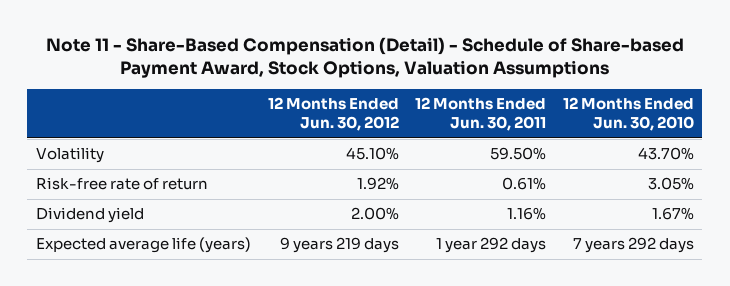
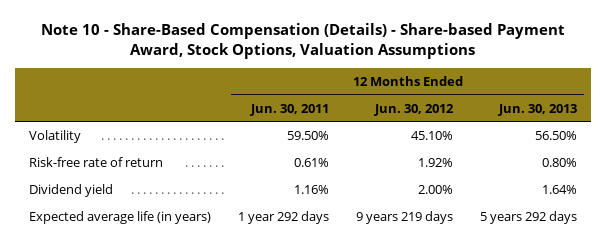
[45,36,684,78] Note 11 - Share-Based Compensation (Detail) - Schedule of Share-based Payment Award, Stock Options, Valuation Assumptions -> [40,23,565,60] Note 10 - Share-Based Compensation (Details) - Share-based Payment Award, Stock Options, Valuation Assumptions
[563,97,695,132] 12 Months Ended Jun. 30, 2010 -> none
none -> [498,103,578,116] Jun. 30, 2013
[35,237,251,254] Expected average life (years) -> [28,210,211,224] Expected average life (in years)

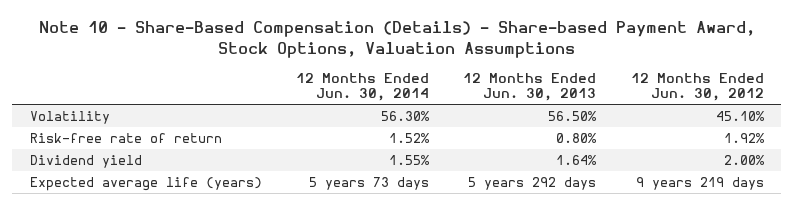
[249,103,329,116] Jun. 30, 2011 -> none
none -> [296,72,430,102] 12 Months Ended Jun. 30, 2014
[28,210,211,224] Expected average life (in years) -> [29,176,262,191] Expected average life (years)

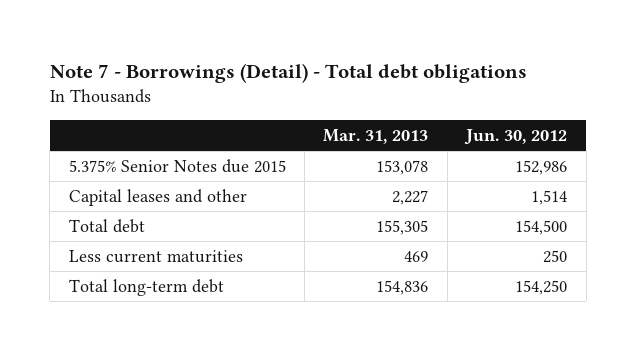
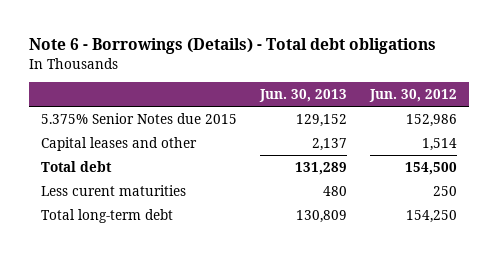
[49,62,527,83] Note 7 - Borrowings (Detail) - Total debt obligations -> [29,38,437,55] Note 6 - Borrowings (Details) - Total debt obligations
[323,128,429,144] Mar. 31, 2013 -> none
none -> [258,89,347,103] Jun. 30, 2013
[68,249,243,263] Less current maturities -> [40,184,186,196] Less curent maturities

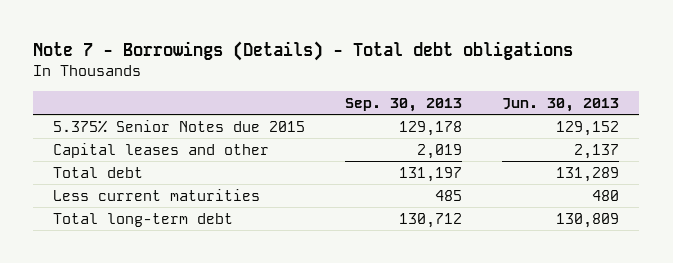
[29,38,437,55] Note 6 - Borrowings (Details) - Total debt obligations -> [33,41,574,62] Note 7 - Borrowings (Details) - Total debt obligations
[369,89,458,103] Jun. 30, 2012 -> none
none -> [345,97,463,112] Sep. 30, 2013
[40,184,186,196] Less curent maturities -> [53,188,261,201] Less current maturities

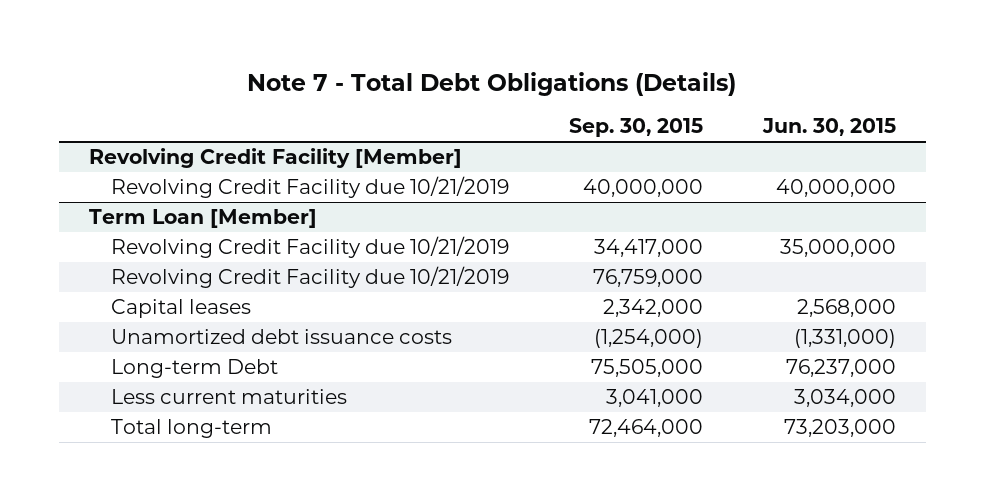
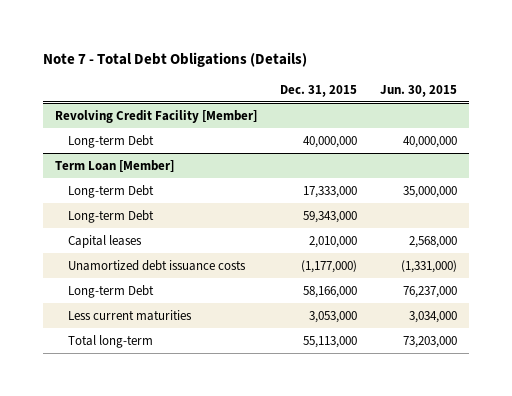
[569,118,704,138] Sep. 30, 2015 -> none
none -> [279,84,357,97] Dec. 31, 2015
[111,176,510,199] Revolving Credit Facility due 10/21/2019 -> [67,134,154,148] Long-term Debt
[111,236,510,259] Revolving Credit Facility due 10/21/2019 -> [67,184,154,198] Long-term Debt
[111,266,510,289] Revolving Credit Facility due 10/21/2019 -> [67,209,154,223] Long-term Debt

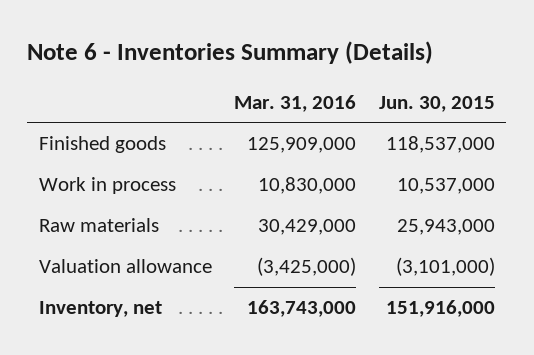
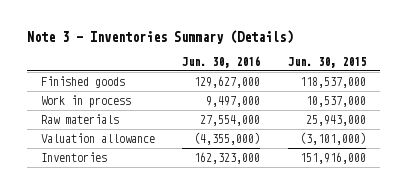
[27,41,434,65] Note 6 - Inventories Summary (Details) -> [27,30,294,45] Note 3 - Inventories Summary (Details)
[234,94,357,112] Mar. 31, 2016 -> none
none -> [182,55,261,68] Jun. 30, 2016
[38,301,162,318] Inventory, net -> [40,151,107,162] Inventories

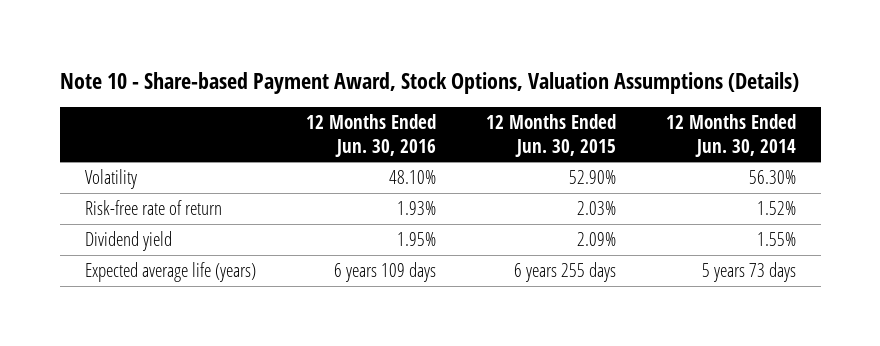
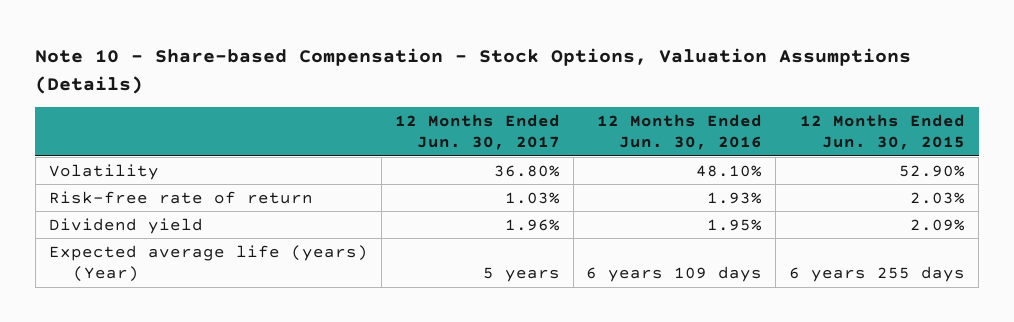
[59,71,799,94] Note 10 - Share-based Payment Award, Stock Options, Valuation Assumptions (Details) -> [35,48,912,94] Note 10 - Share-based Compensation - Stock Options, Valuation Assumptions (Details)
[665,114,796,157] 12 Months Ended Jun. 30, 2014 -> none
none -> [394,113,560,151] 12 Months Ended Jun. 30, 2017
[84,261,256,282] Expected average life (years) -> [48,244,368,283] Expected average life (years) (Year)

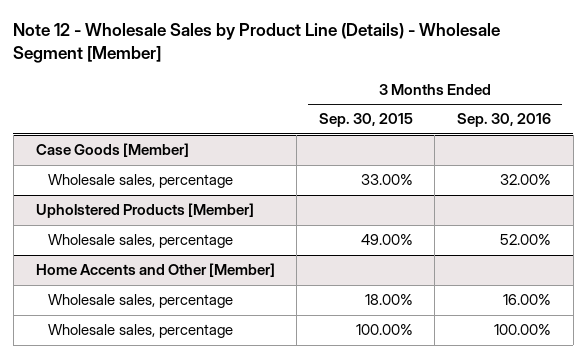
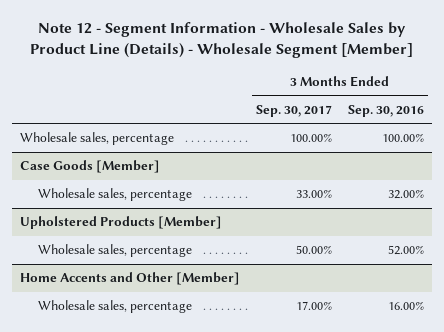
[13,23,501,64] Note 12 - Wholesale Sales by Product Line (Details) - Wholesale Segment [Member] -> [30,21,414,58] Note 12 - Segment Information - Wholesale Sales by Product Line (Details) - Wholesale Segment [Member]
[318,113,413,128] Sep. 30, 2015 -> none
none -> [256,104,333,117] Sep. 30, 2017
none -> [20,132,175,146] Wholesale sales, percentage
[48,324,234,339] Wholesale sales, percentage -> none

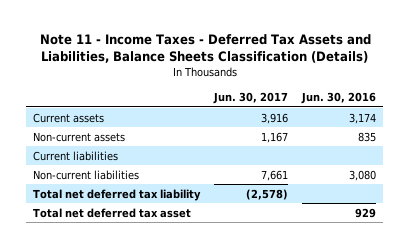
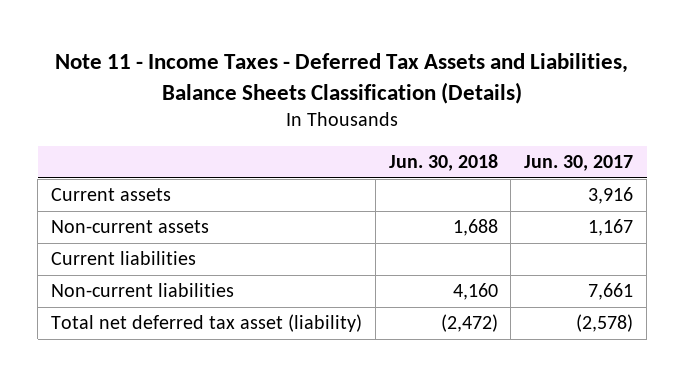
[301,92,377,105] Jun. 30, 2016 -> none
none -> [388,154,498,172] Jun. 30, 2018
[33,207,192,218] Total net deferred tax asset -> none
[33,188,202,201] Total net deferred tax liability -> [51,314,363,333] Total net deferred tax asset (liability)

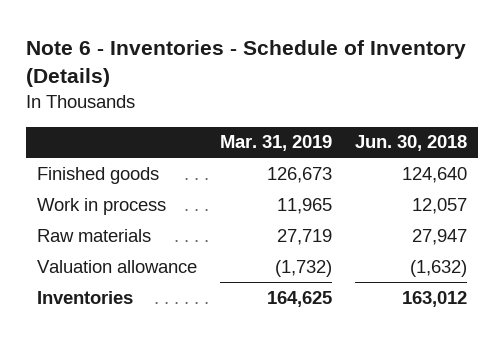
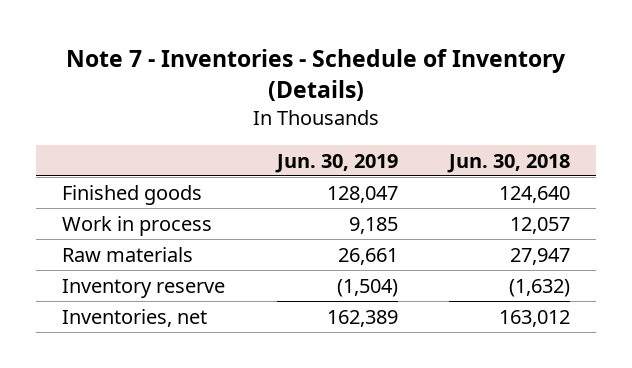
[25,39,466,88] Note 6 - Inventories - Schedule of Inventory (Details) -> [66,49,567,102] Note 7 - Inventories - Schedule of Inventory (Details)
[219,135,332,152] Mar. 31, 2019 -> none
none -> [274,153,398,173] Jun. 30, 2019
[37,259,198,273] Valuation allowance -> [62,278,226,298] Inventory reserve
[37,290,134,304] Inventories -> [62,308,208,327] Inventories, net

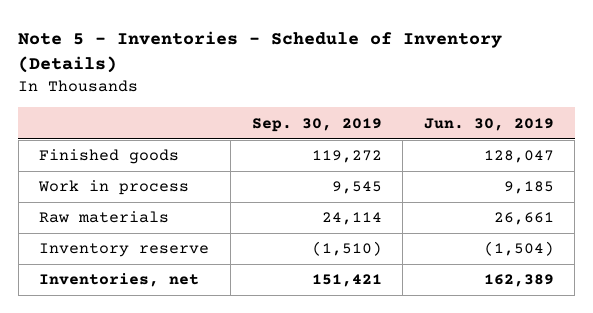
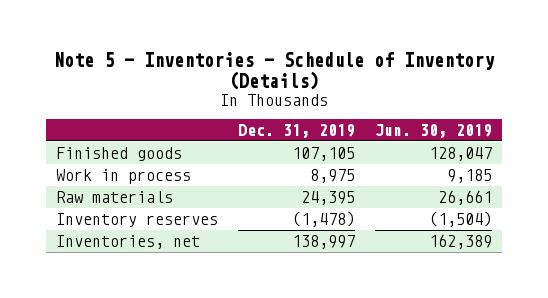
[251,117,382,132] Sep. 30, 2019 -> none
none -> [238,123,356,138] Dec. 31, 2019
[39,243,210,258] Inventory reserve -> [56,212,219,227] Inventory reserves

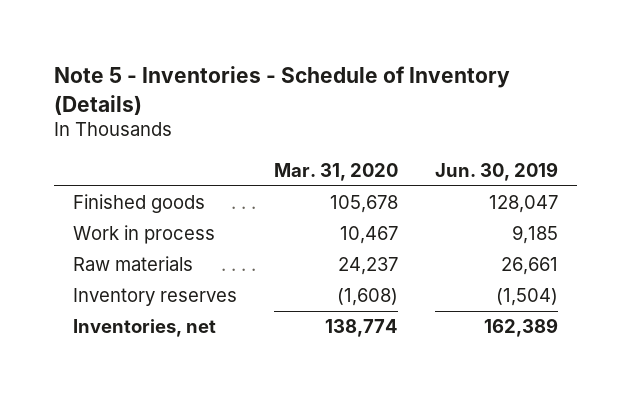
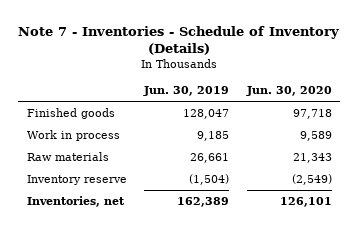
[54,66,511,115] Note 5 - Inventories - Schedule of Inventory (Details) -> [18,25,340,55] Note 7 - Inventories - Schedule of Inventory (Details)
[274,163,399,182] Mar. 31, 2020 -> none
none -> [245,86,332,97] Jun. 30, 2020
[73,288,238,307] Inventory reserves -> [26,175,127,186] Inventory reserve

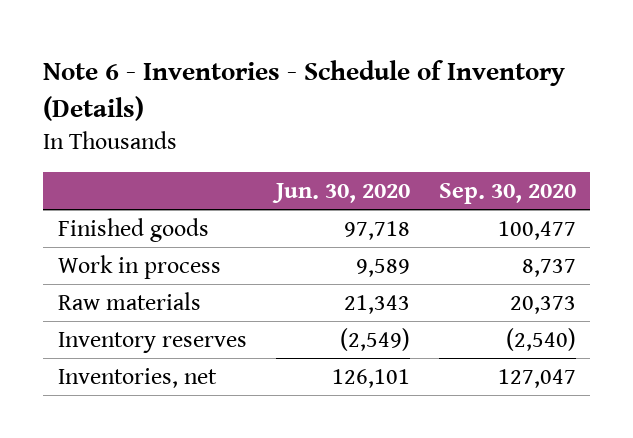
[18,25,340,55] Note 7 - Inventories - Schedule of Inventory (Details) -> [43,59,566,121] Note 6 - Inventories - Schedule of Inventory (Details)
[143,86,230,97] Jun. 30, 2019 -> none
none -> [438,182,576,204] Sep. 30, 2020
[26,175,127,186] Inventory reserve -> [57,331,247,353] Inventory reserves

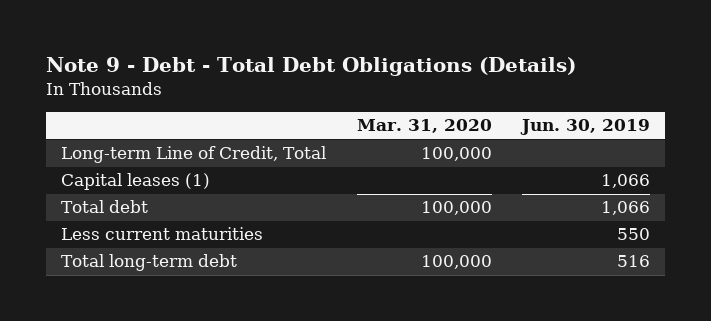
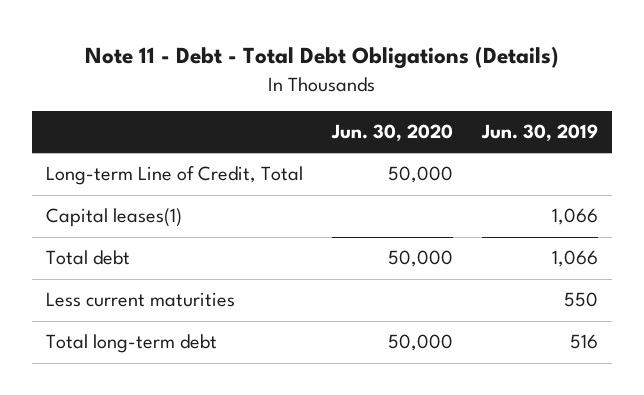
[46,57,577,77] Note 9 - Debt - Total Debt Obligations (Details) -> [85,46,560,70] Note 11 - Debt - Total Debt Obligations (Details)
[356,119,492,134] Mar. 31, 2020 -> none
none -> [331,124,454,142] Jun. 30, 2020
[61,173,211,191] Capital leases (1) -> [46,208,183,228] Capital leases(1)

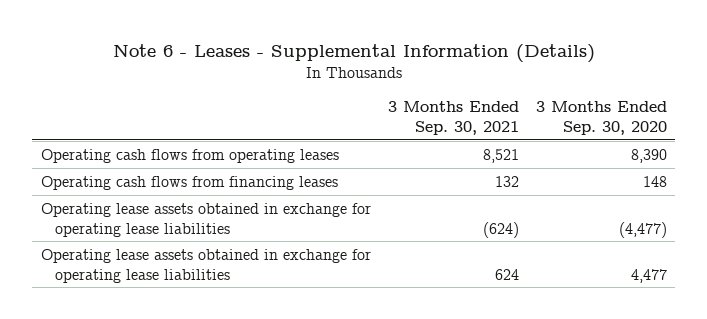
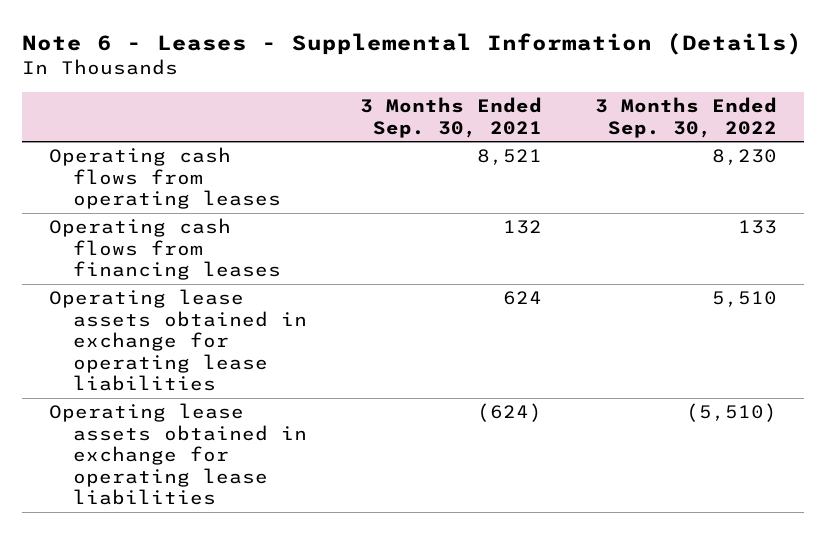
[535,101,667,136] 3 Months Ended Sep. 30, 2020 -> none
none -> [595,97,778,138] 3 Months Ended Sep. 30, 2022
[40,202,371,237] Operating lease assets obtained in exchange for operating lease liabilities -> [48,403,308,506] Operating lease assets obtained in exchange for operating lease liabilities

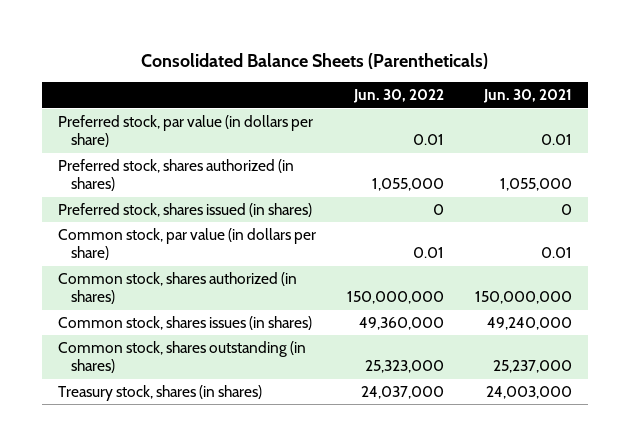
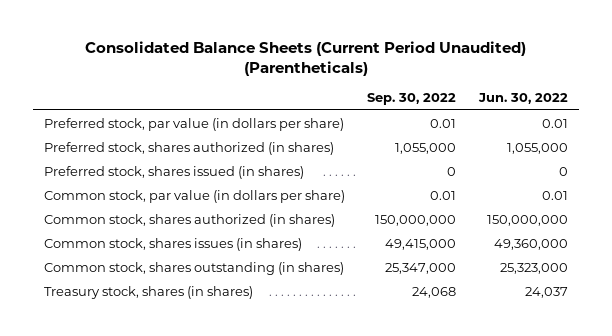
[141,52,489,69] Consolidated Balance Sheets (Parentheticals) -> [84,40,526,76] Consolidated Balance Sheets (Current Period Unaudited) (Parentheticals)
[483,89,573,104] Jun. 30, 2021 -> none
none -> [367,93,457,106] Sep. 30, 2022
[361,386,445,400] 24,037,000 -> [524,286,568,298] 24,037

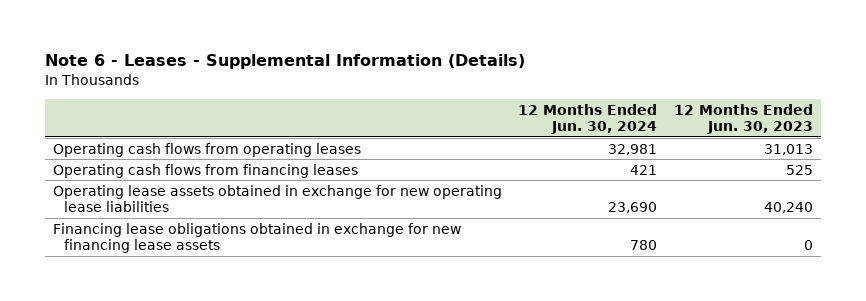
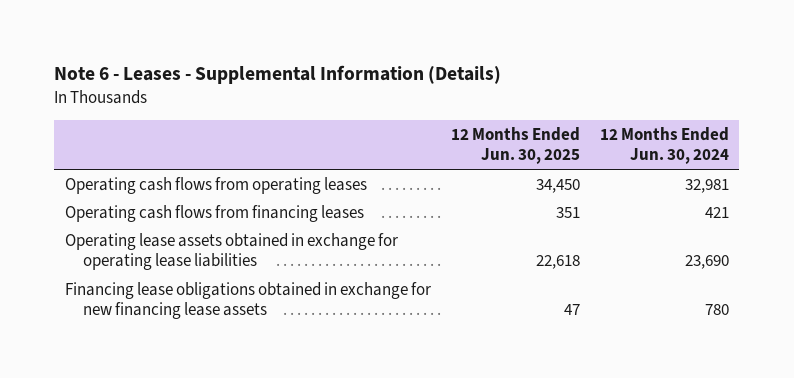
[673,103,813,134] 12 Months Ended Jun. 30, 2023 -> none
none -> [450,126,580,165] 12 Months Ended Jun. 30, 2025
[53,184,503,212] Operating lease assets obtained in exchange for new operating lease liabilities -> [64,232,398,271] Operating lease assets obtained in exchange for operating lease liabilities

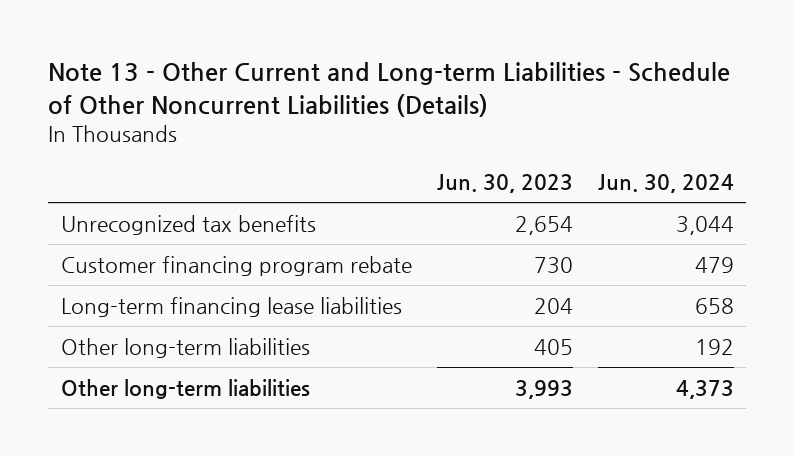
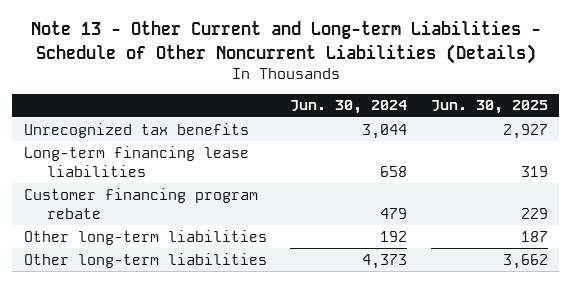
[436,174,573,194] Jun. 30, 2023 -> none
none -> [430,100,548,115] Jun. 30, 2025
[60,255,412,276] Customer financing program rebate -> [23,187,258,219] Customer financing program rebate

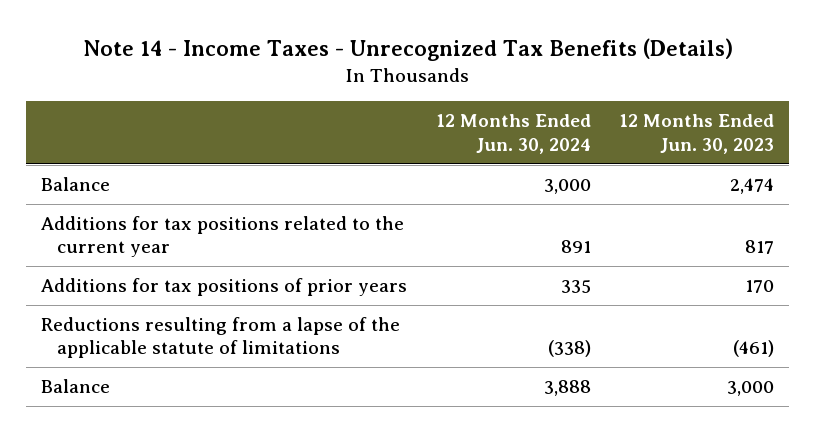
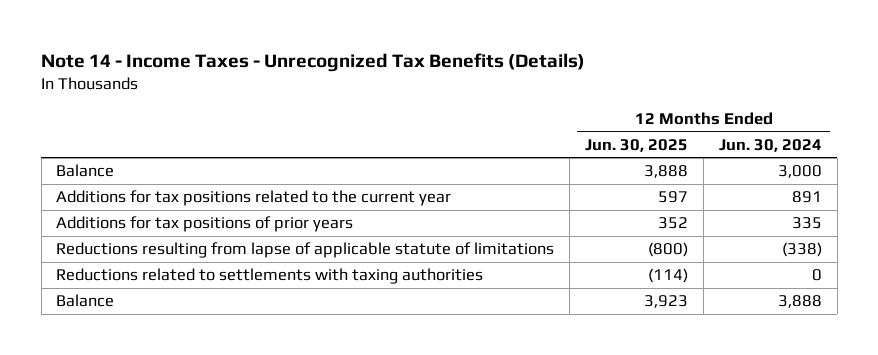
[619,114,775,154] 12 Months Ended Jun. 30, 2023 -> none
none -> [585,138,689,152] Jun. 30, 2025
[40,316,400,359] Reductions resulting from a lapse of the applicable statute of limitations -> [56,242,555,259] Reductions resulting from lapse of applicable statute of limitations
none -> [56,268,484,285] Reductions related to settlements with taxing authorities

